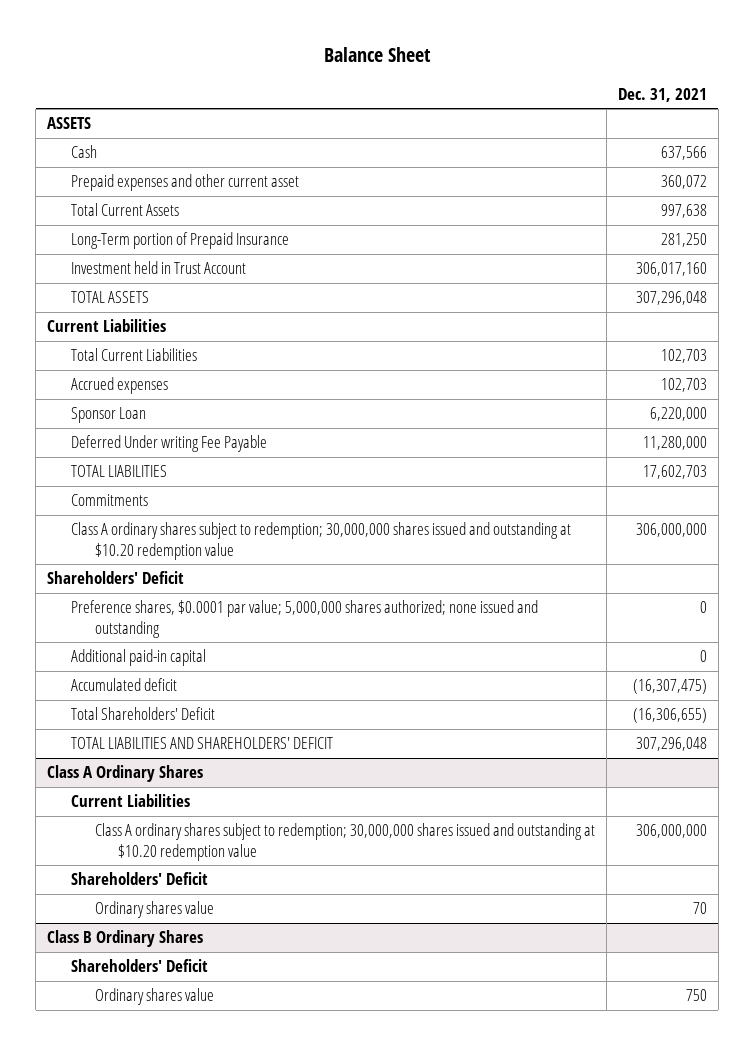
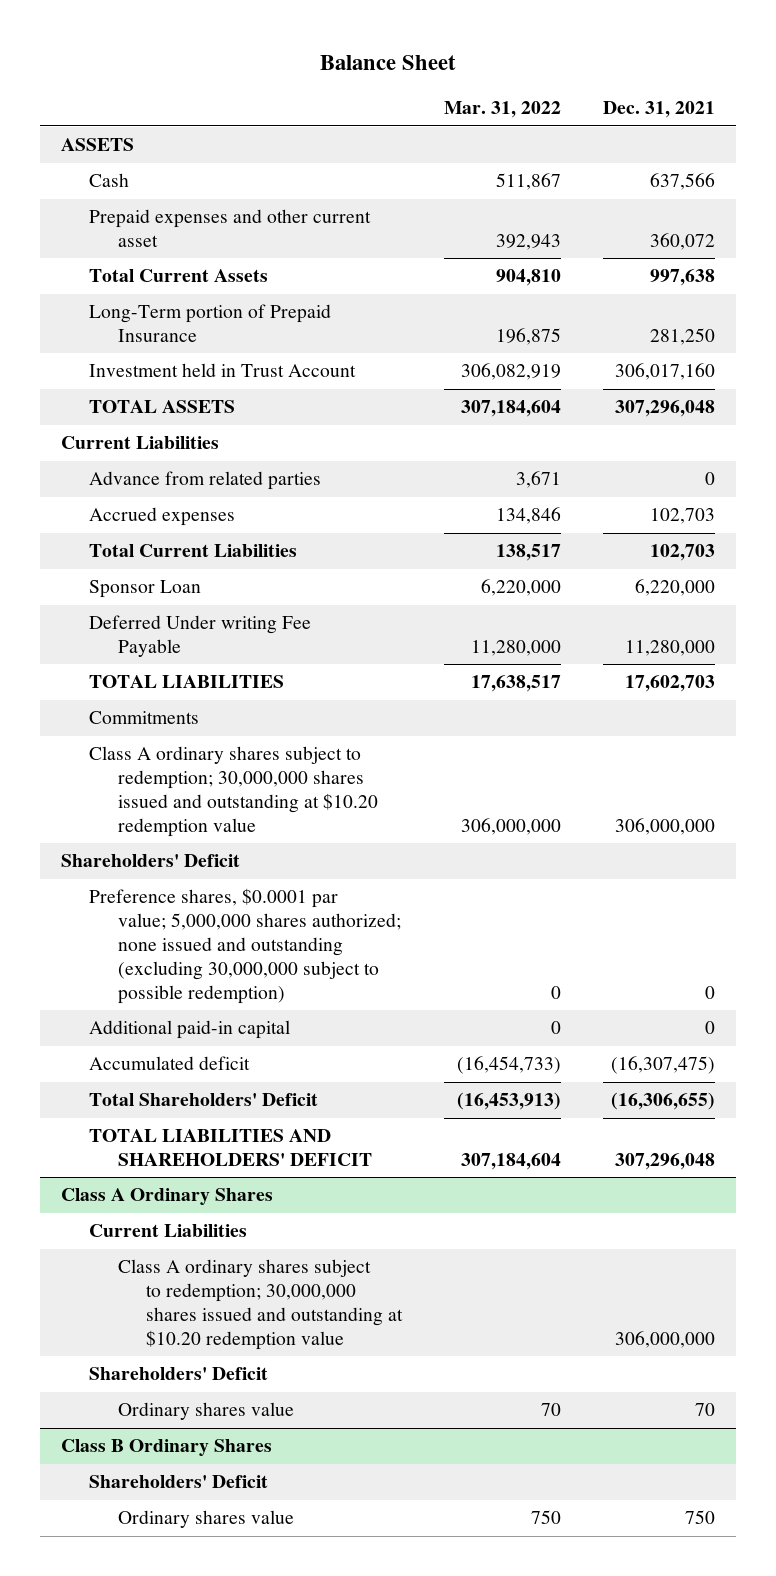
none -> [444,101,562,119] Mar. 31, 2022
none -> [89,471,322,491] Advance from related parties
[71,348,198,362] Total Current Liabilities -> [89,544,298,558] Total Current Liabilities
[71,600,539,638] Preference shares, $0.0001 par value; 5,000,000 shares authorized; none issued and outstanding -> [89,888,401,1004] Preference shares, $0.0001 par value; 5,000,000 shares authorized; none issued and outstanding (excluding 30,000,000 subject to possible redemption)

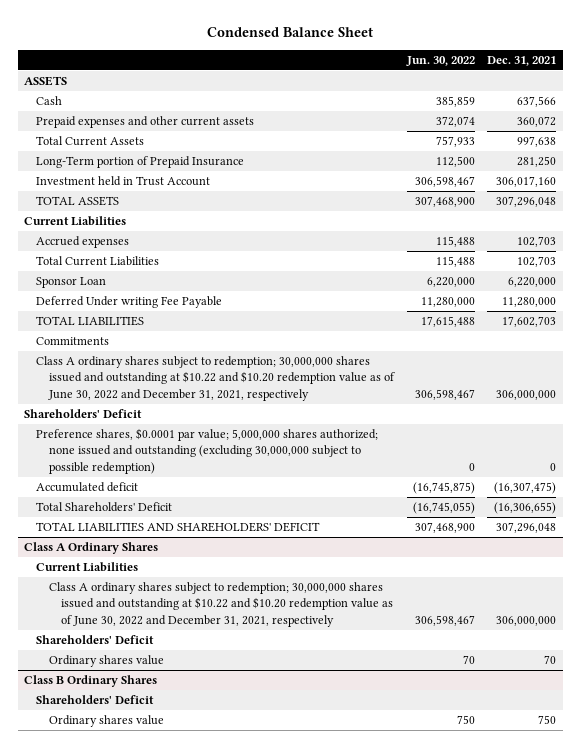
[320,55,457,71] Balance Sheet -> [207,27,374,38] Condensed Balance Sheet
[444,101,562,119] Mar. 31, 2022 -> none
none -> [405,55,475,66] Jun. 30, 2022
[89,209,372,248] Prepaid expenses and other current asset -> [36,116,255,129] Prepaid expenses and other current assets
[89,471,322,491] Advance from related parties -> none
[89,746,378,837] Class A ordinary shares subject to redemption; 30,000,000 shares issued and outstanding at $10.20 redemption value -> [36,356,395,401] Class A ordinary shares subject to redemption; 30,000,000 shares issued and outstanding at $10.22 and $10.20 redemption value as of June 30, 2022 and December 31, 2021, respectively
[89,1020,291,1040] Additional paid-in capital -> none
[117,1259,403,1350] Class A ordinary shares subject to redemption; 30,000,000 shares issued and outstanding at $10.20 redemption value -> [48,582,394,627] Class A ordinary shares subject to redemption; 30,000,000 shares issued and outstanding at $10.22 and $10.20 redemption value as of June 30, 2022 and December 31, 2021, respectively

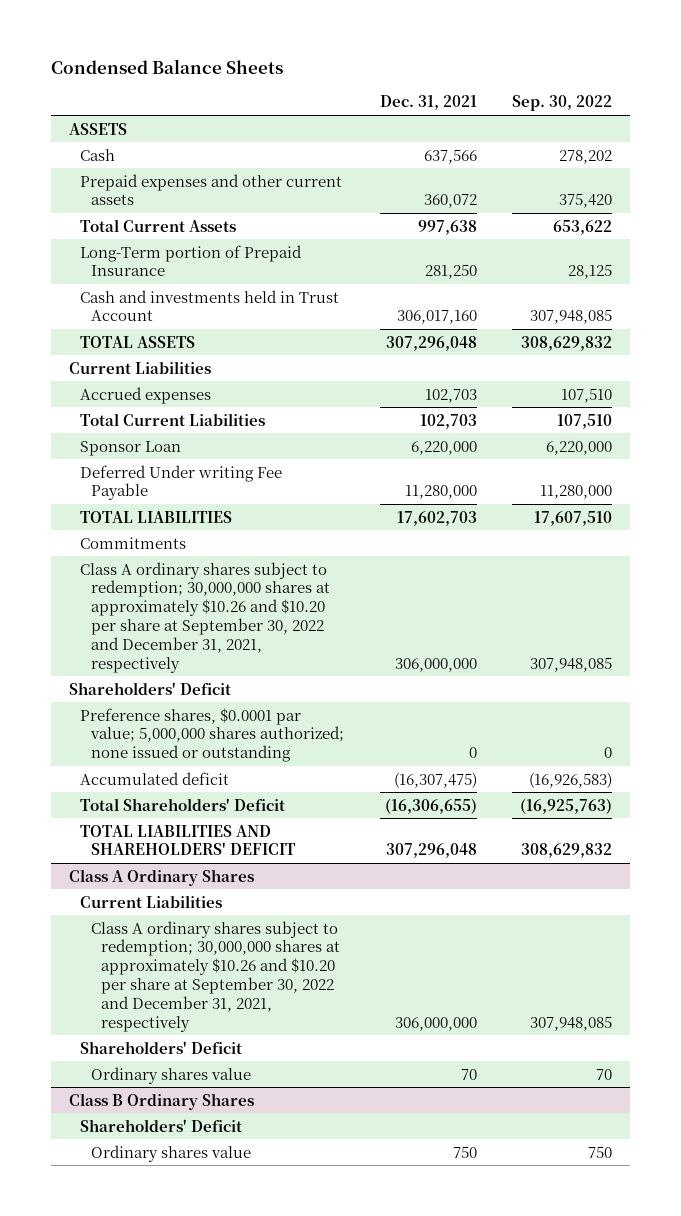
[207,27,374,38] Condensed Balance Sheet -> [50,58,283,74] Condensed Balance Sheets
[405,55,475,66] Jun. 30, 2022 -> none
none -> [512,95,613,112] Sep. 30, 2022
[36,176,211,187] Investment held in Trust Account -> [79,289,339,322] Cash and investments held in Trust Account
[36,356,395,401] Class A ordinary shares subject to redemption; 30,000,000 shares issued and outstanding at $10.22 and $10.20 redemption value as of June 30, 2022 and December 31, 2021, respectively -> [79,561,330,673] Class A ordinary shares subject to redemption; 30,000,000 shares at approximately $10.26 and $10.20 per share at September 30, 2022 and December 31, 2021, respectively
[36,428,379,474] Preference shares, $0.0001 par value; 5,000,000 shares authorized; none issued and outstanding (excluding 30,000,000 subject to possible redemption) -> [79,707,344,763] Preference shares, $0.0001 par value; 5,000,000 shares authorized; none issued or outstanding
[48,582,394,627] Class A ordinary shares subject to redemption; 30,000,000 shares issued and outstanding at $10.22 and $10.20 redemption value as of June 30, 2022 and December 31, 2021, respectively -> [90,920,341,1032] Class A ordinary shares subject to redemption; 30,000,000 shares at approximately $10.26 and $10.20 per share at September 30, 2022 and December 31, 2021, respectively

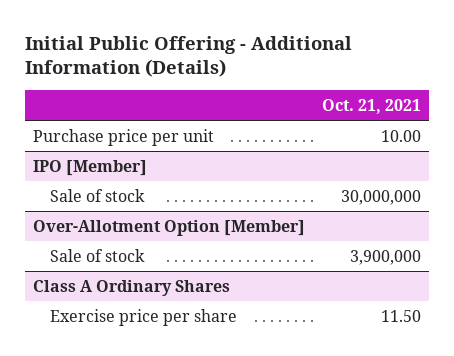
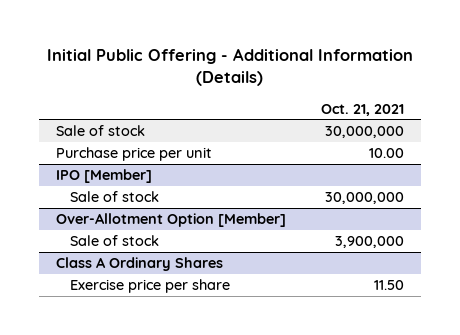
none -> [56,124,146,136] Sale of stock

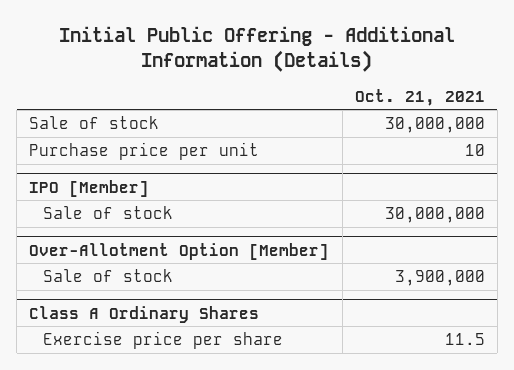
[368,147,404,158] 10.00 -> [464,143,485,156] 10
[373,279,404,290] 11.50 -> [444,332,485,345] 11.5

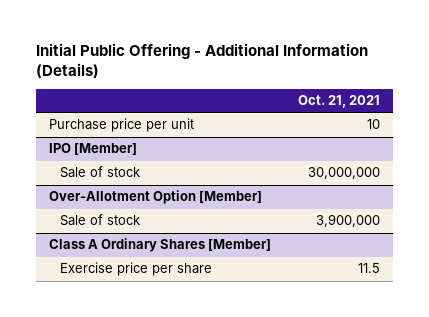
[29,115,160,129] Sale of stock -> none
[29,305,260,323] Class A Ordinary Shares -> [49,238,272,253] Class A Ordinary Shares [Member]

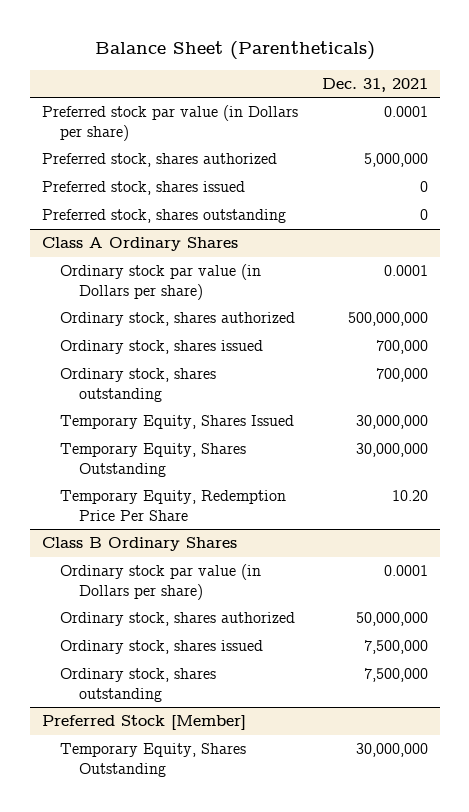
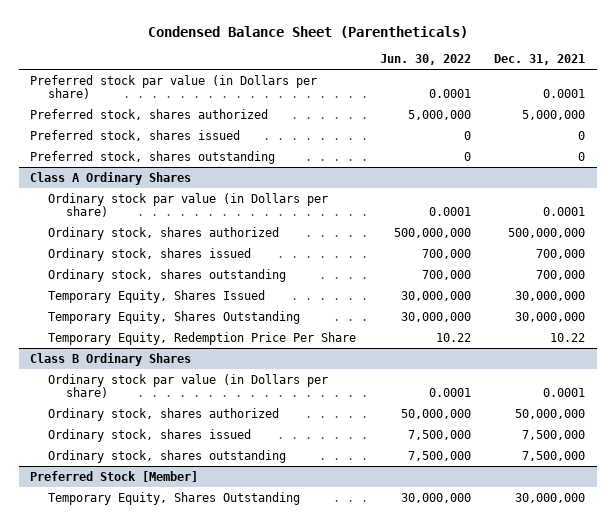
[94,41,375,61] Balance Sheet (Parentheticals) -> [147,25,468,38] Condensed Balance Sheet (Parentheticals)
none -> [379,53,471,65] Jun. 30, 2022
[391,490,428,502] 10.20 -> [550,332,586,342] 10.22

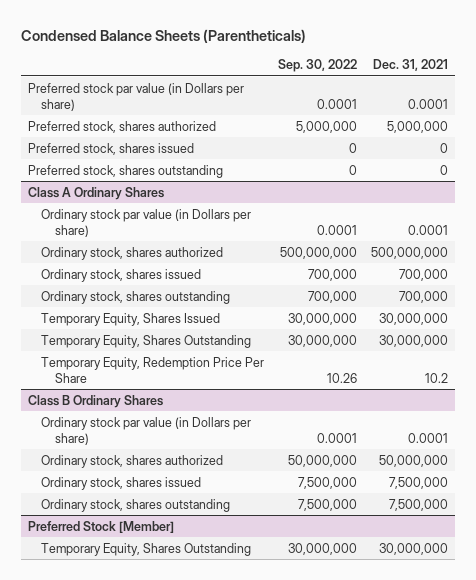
[147,25,468,38] Condensed Balance Sheet (Parentheticals) -> [20,28,306,43] Condensed Balance Sheets (Parentheticals)
[379,53,471,65] Jun. 30, 2022 -> none
none -> [278,59,358,73] Sep. 30, 2022
[550,332,586,342] 10.22 -> [424,372,448,383] 10.2

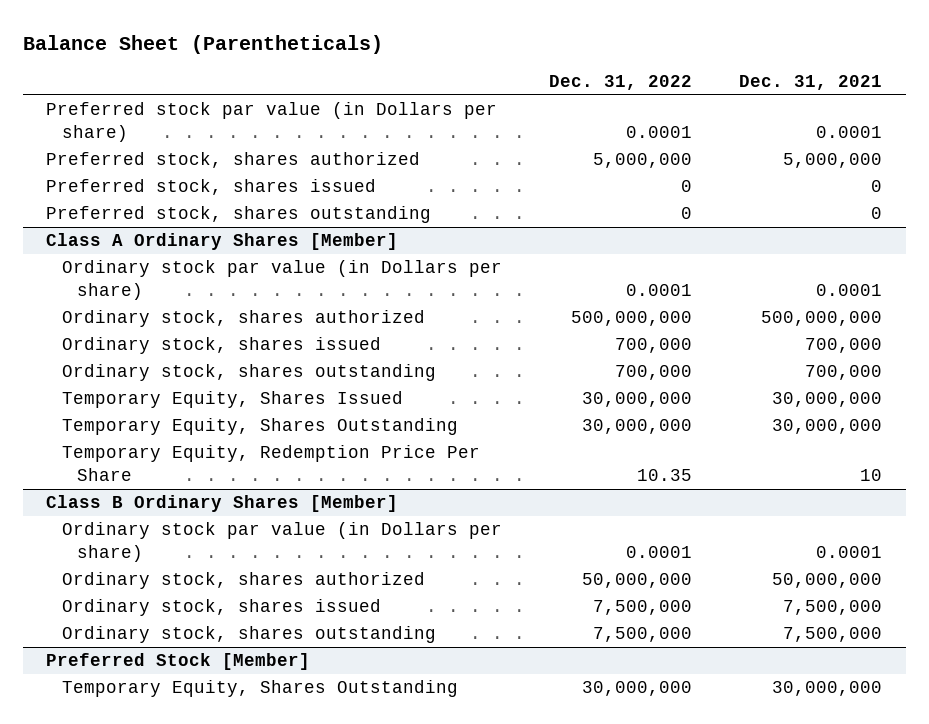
[20,28,306,43] Condensed Balance Sheets (Parentheticals) -> [22,35,383,55] Balance Sheet (Parentheticals)
[278,59,358,73] Sep. 30, 2022 -> none
none -> [549,75,693,91] Dec. 31, 2022
[27,186,164,200] Class A Ordinary Shares -> [46,233,399,251] Class A Ordinary Shares [Member]
[424,372,448,383] 10.2 -> [860,468,883,481] 10
[27,394,163,408] Class B Ordinary Shares -> [46,495,399,513] Class B Ordinary Shares [Member]

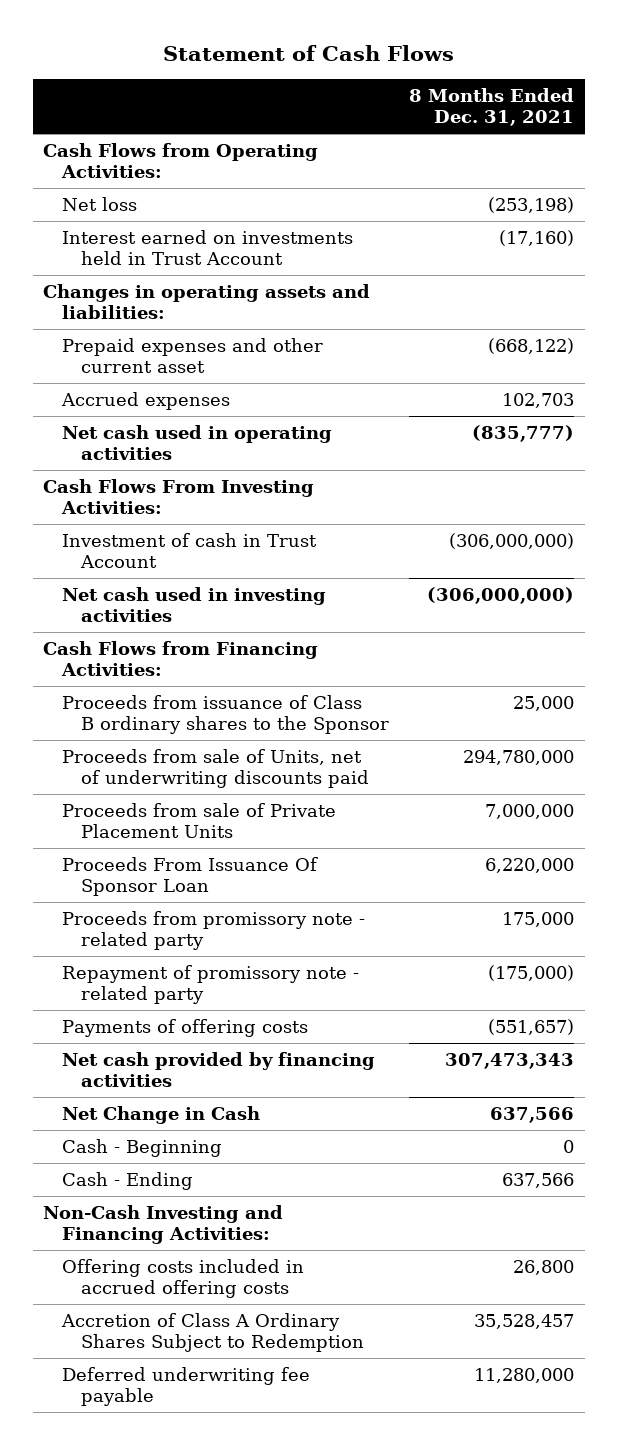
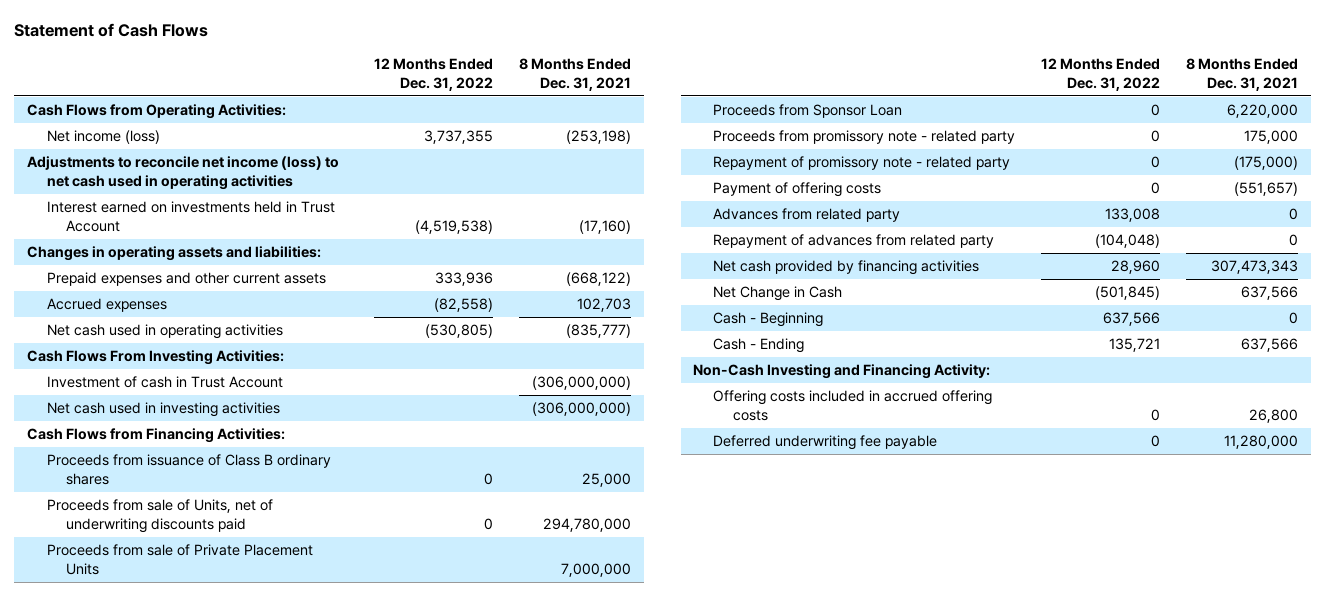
none -> [374,58,494,91] 12 Months Ended Dec. 31, 2022
[61,197,137,212] Net loss -> [46,130,160,145] Net income (loss)
none -> [26,156,339,190] Adjustments to reconcile net income (loss) to net cash used in operating activities
[61,338,323,374] Prepaid expenses and other current asset -> [46,272,326,287] Prepaid expenses and other current assets
[61,695,389,735] Proceeds from issuance of Class B ordinary shares to the Sponsor -> [46,454,331,485] Proceeds from issuance of Class B ordinary shares
[61,857,318,897] Proceeds From Issuance Of Sponsor Loan -> [713,104,903,119] Proceeds from Sponsor Loan
[61,1019,308,1038] Payments of offering costs -> [713,182,882,198] Payment of offering costs
none -> [713,208,901,223] Advances from related party
none -> [713,234,995,249] Repayment of advances from related party
[43,1205,284,1245] Non-Cash Investing and Financing Activities: -> [693,364,991,380] Non-Cash Investing and Financing Activity:
[60,1313,364,1353] Accretion of Class A Ordinary Shares Subject to Redemption -> none

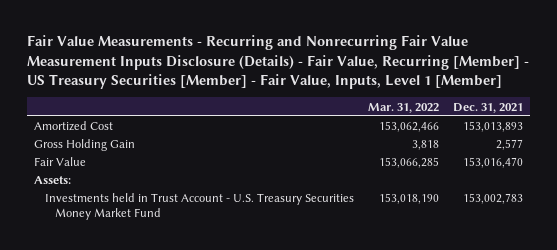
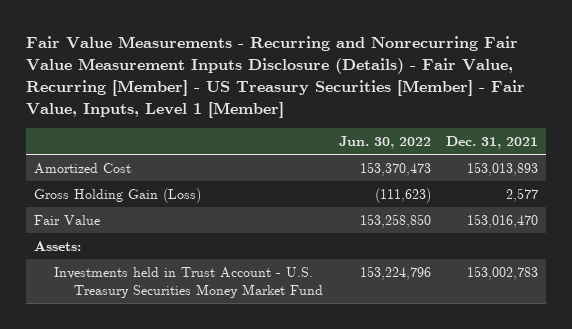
[367,102,439,113] Mar. 31, 2022 -> none
none -> [338,136,431,150] Jun. 30, 2022
[34,139,136,152] Gross Holding Gain -> [33,187,201,203] Gross Holding Gain (Loss)

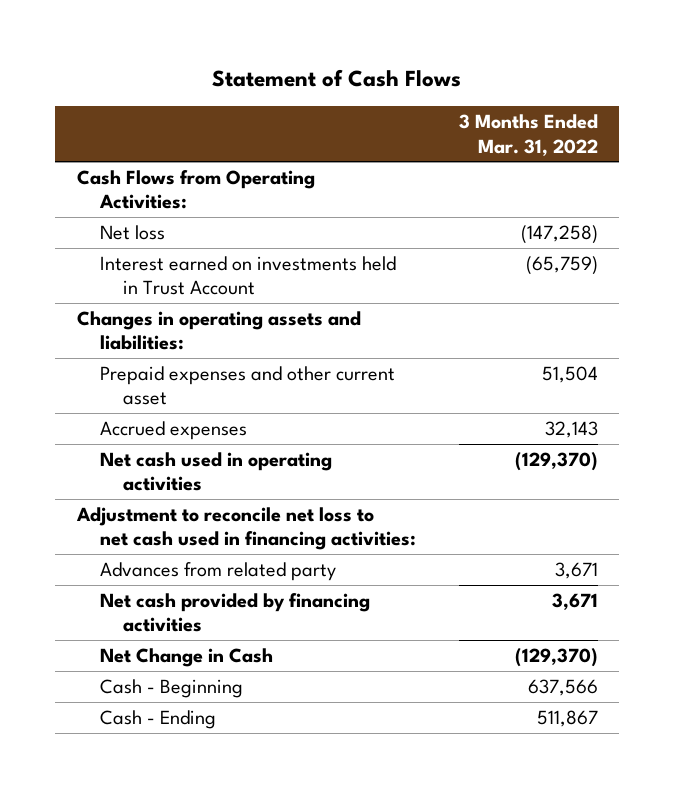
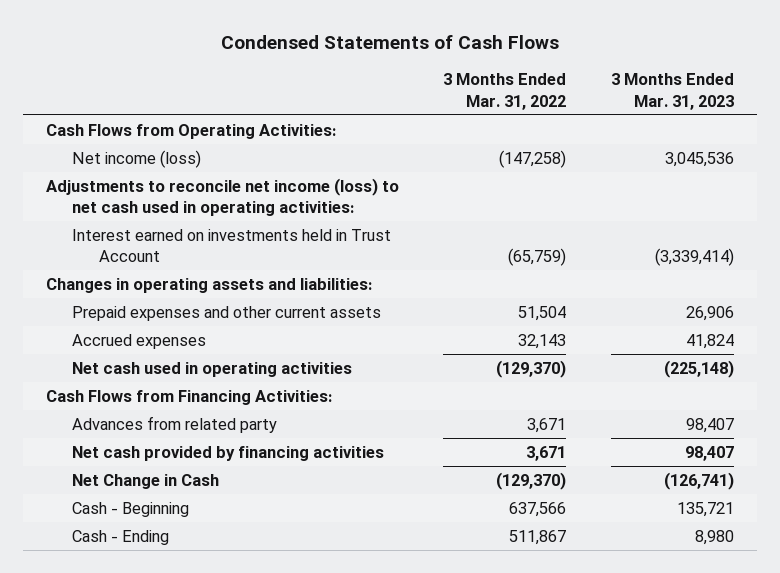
[212,69,462,88] Statement of Cash Flows -> [220,34,559,49] Condensed Statements of Cash Flows
none -> [611,73,735,110] 3 Months Ended Mar. 31, 2023
[99,224,165,240] Net loss -> [72,149,202,168] Net income (loss)
none -> [45,177,399,217] Adjustments to reconcile net income (loss) to net cash used in operating activities:
[99,365,395,406] Prepaid expenses and other current asset -> [72,305,382,321] Prepaid expenses and other current assets
[75,506,416,551] Adjustment to reconcile net loss to net cash used in financing activities: -> [45,389,332,405] Cash Flows from Financing Activities:

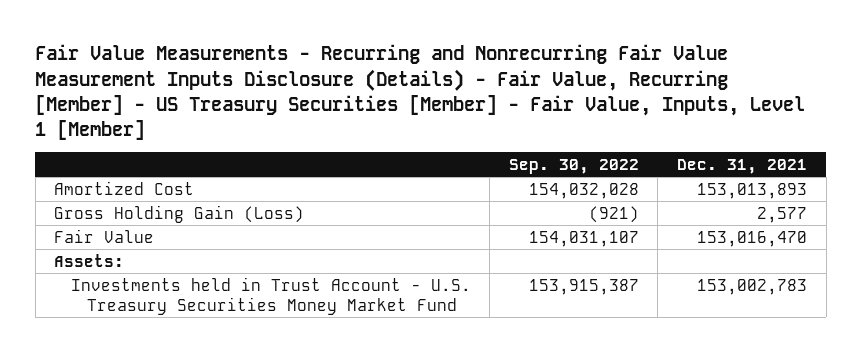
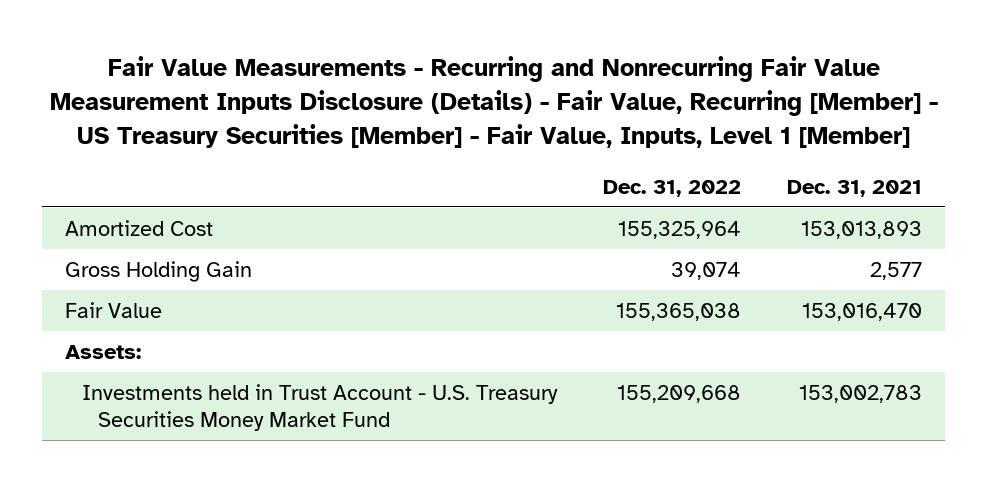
[508,158,639,174] Sep. 30, 2022 -> none
none -> [602,179,741,197] Dec. 31, 2022
[54,204,305,223] Gross Holding Gain (Loss) -> [65,260,253,282] Gross Holding Gain

